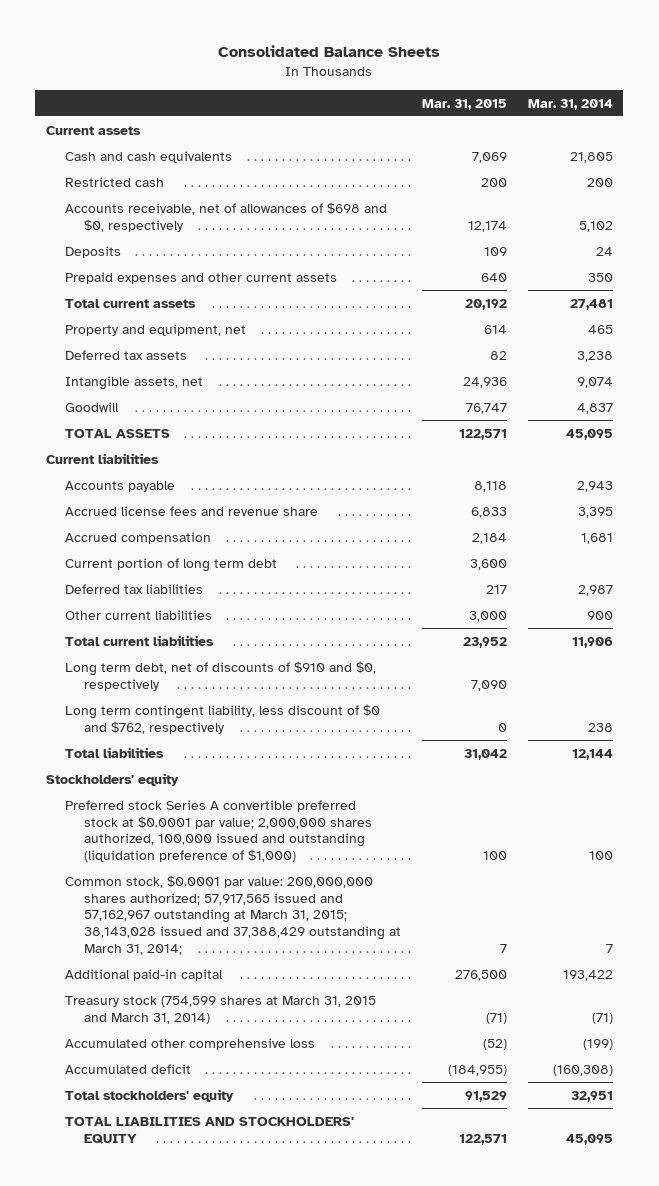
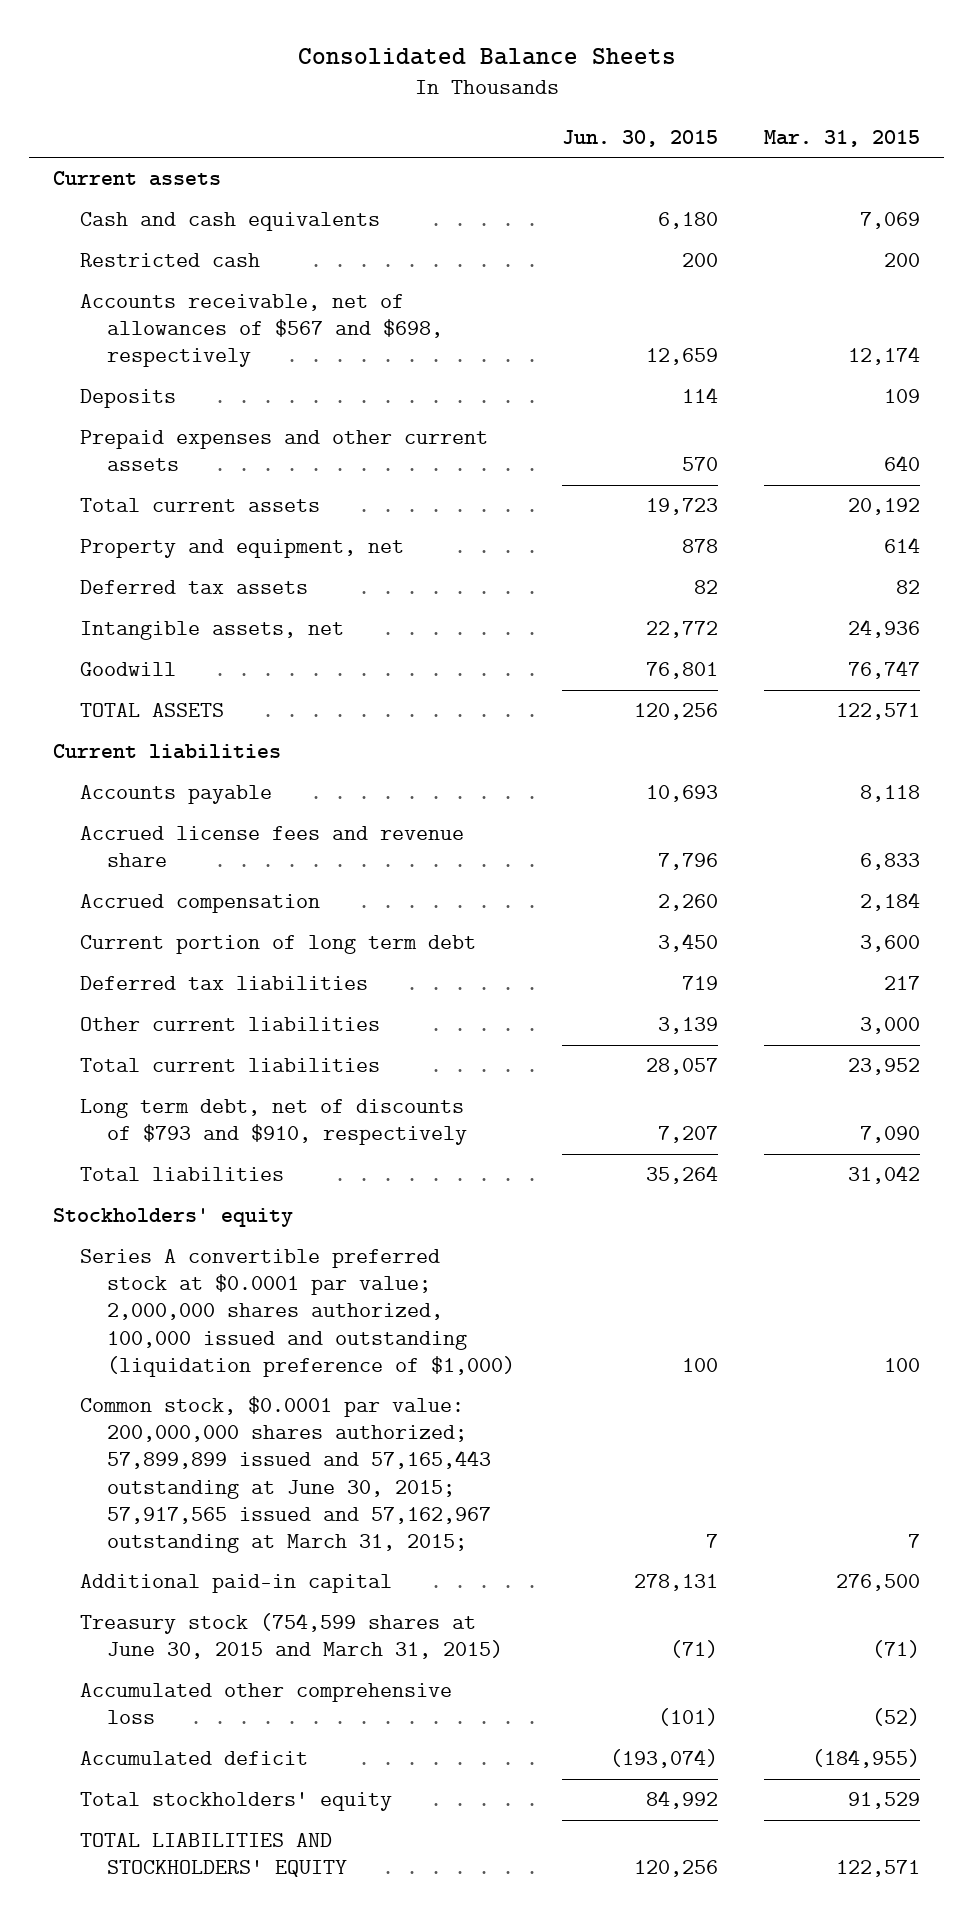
[527,98,613,110] Mar. 31, 2014 -> none
none -> [561,129,718,147] Jun. 30, 2015
[64,201,387,232] Accounts receivable, net of allowances of $698 and $0, respectively -> [79,294,444,368] Accounts receivable, net of allowances of $567 and $698, respectively
[64,703,380,734] Long term contingent liability, less discount of $0 and $762, respectively -> none
[64,660,376,691] Long term debt, net of discounts of $910 and $0, respectively -> [79,1099,468,1146] Long term debt, net of discounts of $793 and $910, respectively
[64,799,372,863] Preferred stock Series A convertible preferred stock at $0.0001 par value; 2,000,000 shares authorized, 100,000 issued and outstanding (liquidation preference of $1,000) -> [79,1249,516,1377] Series A convertible preferred stock at $0.0001 par value; 2,000,000 shares authorized, 100,000 issued and outstanding (liquidation preference of $1,000)
[64,874,401,956] Common stock, $0.0001 par value: 200,000,000 shares authorized; 57,917,565 issued and 57,162,967 outstanding at March 31, 2015; 38,143,028 issued and 37,388,429 outstanding at March 31, 2014; -> [79,1396,492,1553] Common stock, $0.0001 par value: 200,000,000 shares authorized; 57,899,899 issued and 57,165,443 outstanding at June 30, 2015; 57,917,565 issued and 57,162,967 outstanding at March 31, 2015;
[64,995,376,1024] Treasury stock (754,599 shares at March 31, 2015 and March 31, 2014) -> [79,1613,504,1660] Treasury stock (754,599 shares at June 30, 2015 and March 31, 2015)

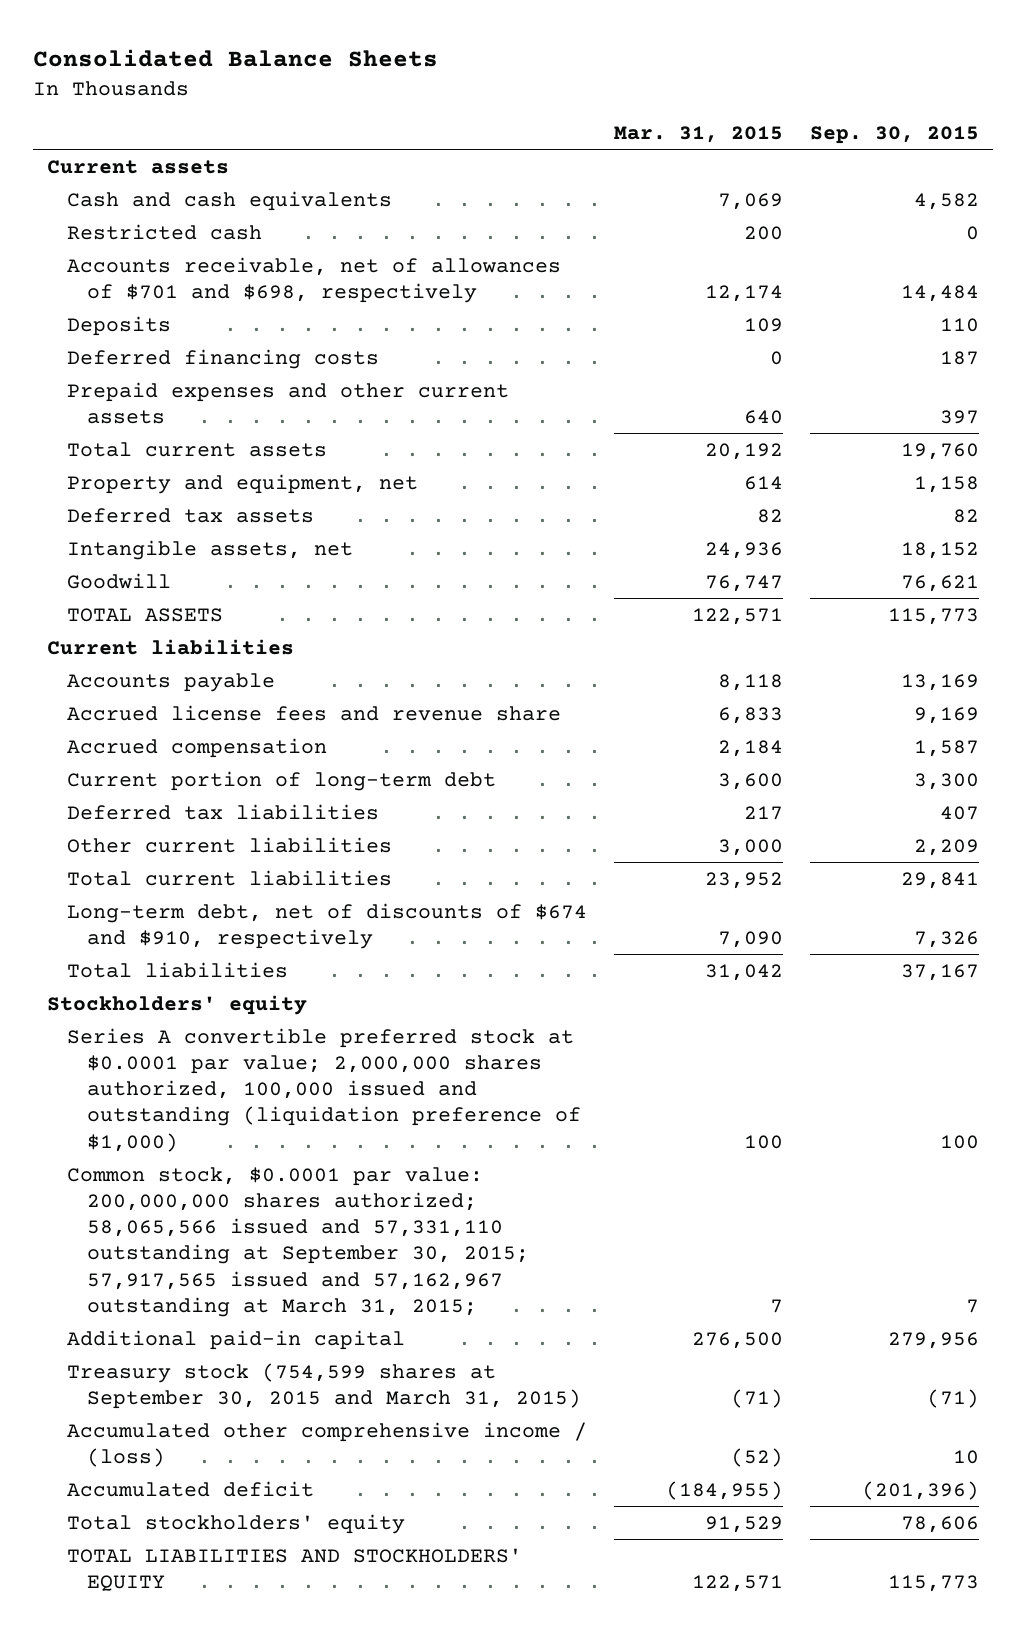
[561,129,718,147] Jun. 30, 2015 -> none
none -> [810,125,980,144] Sep. 30, 2015
[79,294,444,368] Accounts receivable, net of allowances of $567 and $698, respectively -> [66,256,561,303] Accounts receivable, net of allowances of $701 and $698, respectively
none -> [66,348,379,369] Deferred financing costs
[79,935,476,955] Current portion of long term debt -> [66,770,496,791] Current portion of long-term debt
[79,1099,468,1146] Long term debt, net of discounts of $793 and $910, respectively -> [66,902,587,949] Long-term debt, net of discounts of $674 and $910, respectively
[79,1396,492,1553] Common stock, $0.0001 par value: 200,000,000 shares authorized; 57,899,899 issued and 57,165,443 outstanding at June 30, 2015; 57,917,565 issued and 57,162,967 outstanding at March 31, 2015; -> [66,1166,530,1317] Common stock, $0.0001 par value: 200,000,000 shares authorized; 58,065,566 issued and 57,331,110 outstanding at September 30, 2015; 57,917,565 issued and 57,162,967 outstanding at March 31, 2015;
[79,1613,504,1660] Treasury stock (754,599 shares at June 30, 2015 and March 31, 2015) -> [66,1362,582,1409] Treasury stock (754,599 shares at September 30, 2015 and March 31, 2015)
[79,1683,452,1725] Accumulated other comprehensive loss -> [66,1421,587,1467] Accumulated other comprehensive income / (loss)

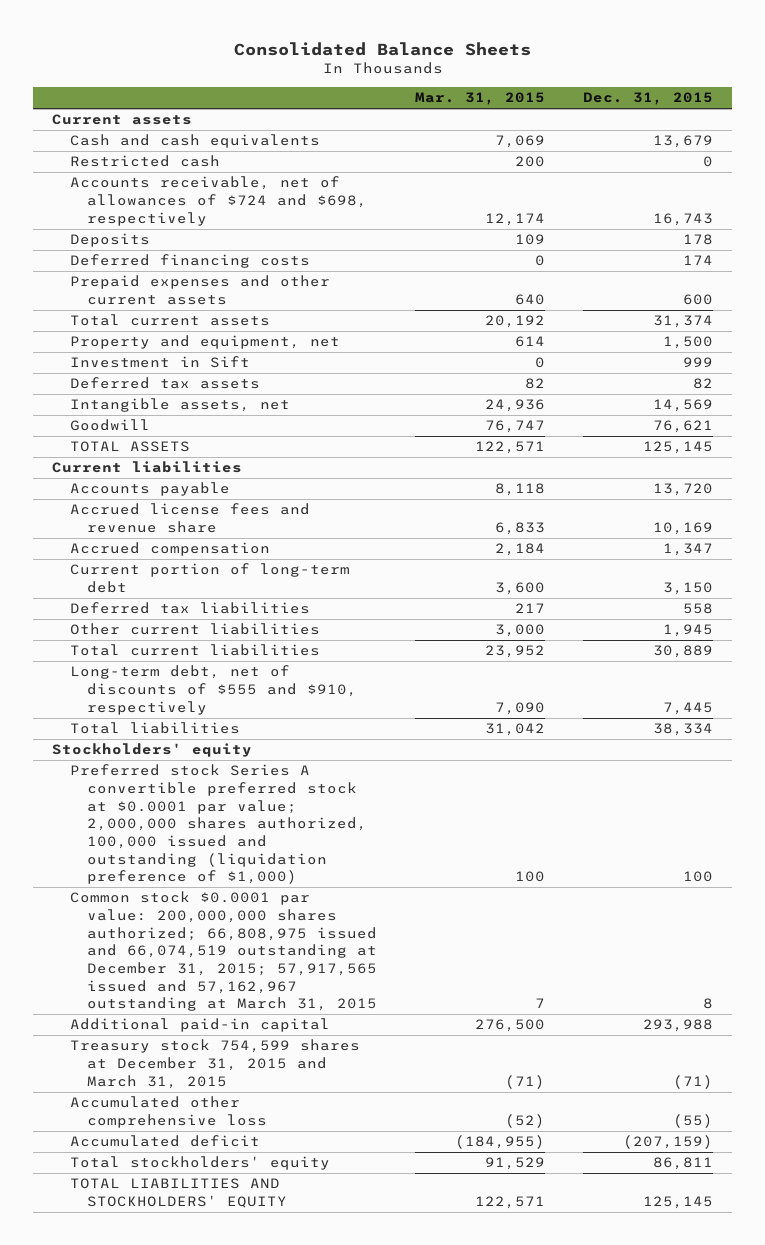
[810,125,980,144] Sep. 30, 2015 -> none
none -> [582,92,713,106] Dec. 31, 2015
[66,256,561,303] Accounts receivable, net of allowances of $701 and $698, respectively -> [69,176,368,226] Accounts receivable, net of allowances of $724 and $698, respectively
none -> [69,356,250,369] Investment in Sift
[66,902,587,949] Long-term debt, net of discounts of $674 and $910, respectively -> [69,665,358,715] Long-term debt, net of discounts of $555 and $910, respectively
[66,1027,582,1152] Series A convertible preferred stock at $0.0001 par value; 2,000,000 shares authorized, 100,000 issued and outstanding (liquidation preference of $1,000) -> [69,764,368,885] Preferred stock Series A convertible preferred stock at $0.0001 par value; 2,000,000 shares authorized, 100,000 issued and outstanding (liquidation preference of $1,000)
[66,1166,530,1317] Common stock, $0.0001 par value: 200,000,000 shares authorized; 58,065,566 issued and 57,331,110 outstanding at September 30, 2015; 57,917,565 issued and 57,162,967 outstanding at March 31, 2015; -> [69,891,378,1012] Common stock $0.0001 par value: 200,000,000 shares authorized; 66,808,975 issued and 66,074,519 outstanding at December 31, 2015; 57,917,565 issued and 57,162,967 outstanding at March 31, 2015
[66,1362,582,1409] Treasury stock (754,599 shares at September 30, 2015 and March 31, 2015) -> [69,1039,360,1089] Treasury stock 754,599 shares at December 31, 2015 and March 31, 2015
[66,1421,587,1467] Accumulated other comprehensive income / (loss) -> [69,1096,268,1129] Accumulated other comprehensive loss

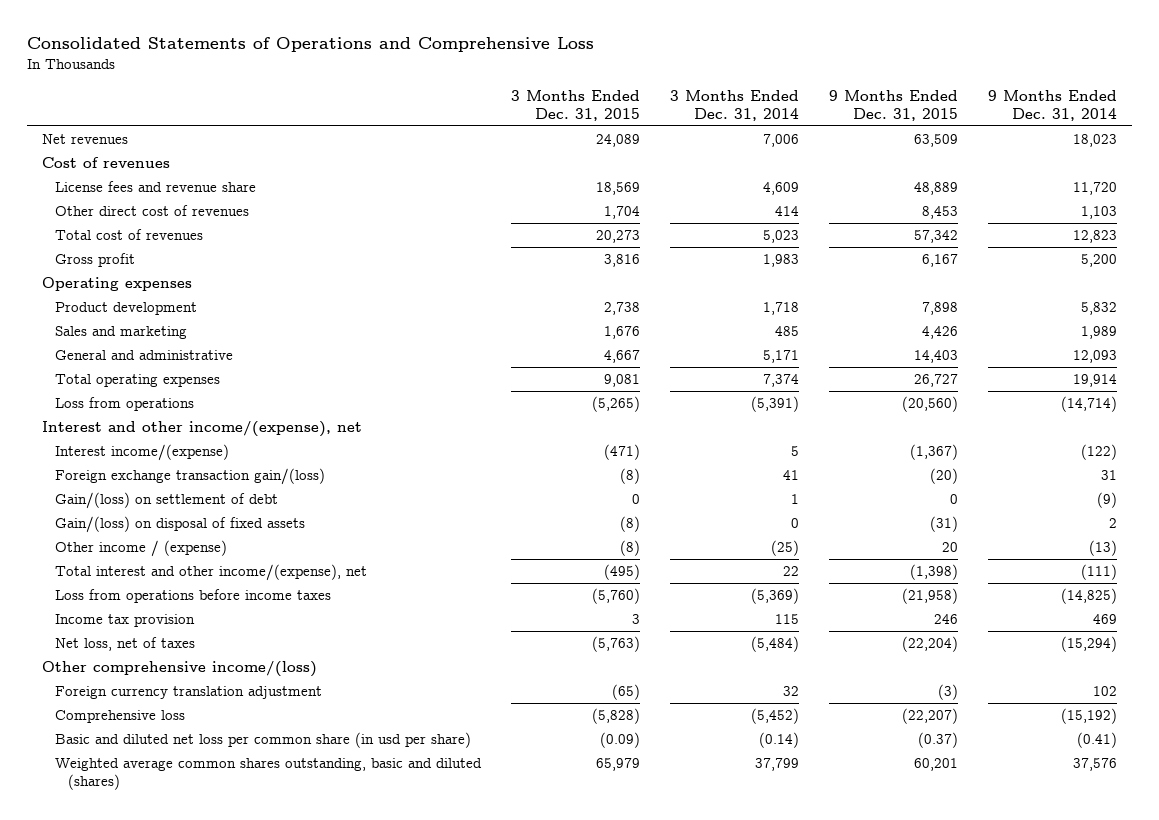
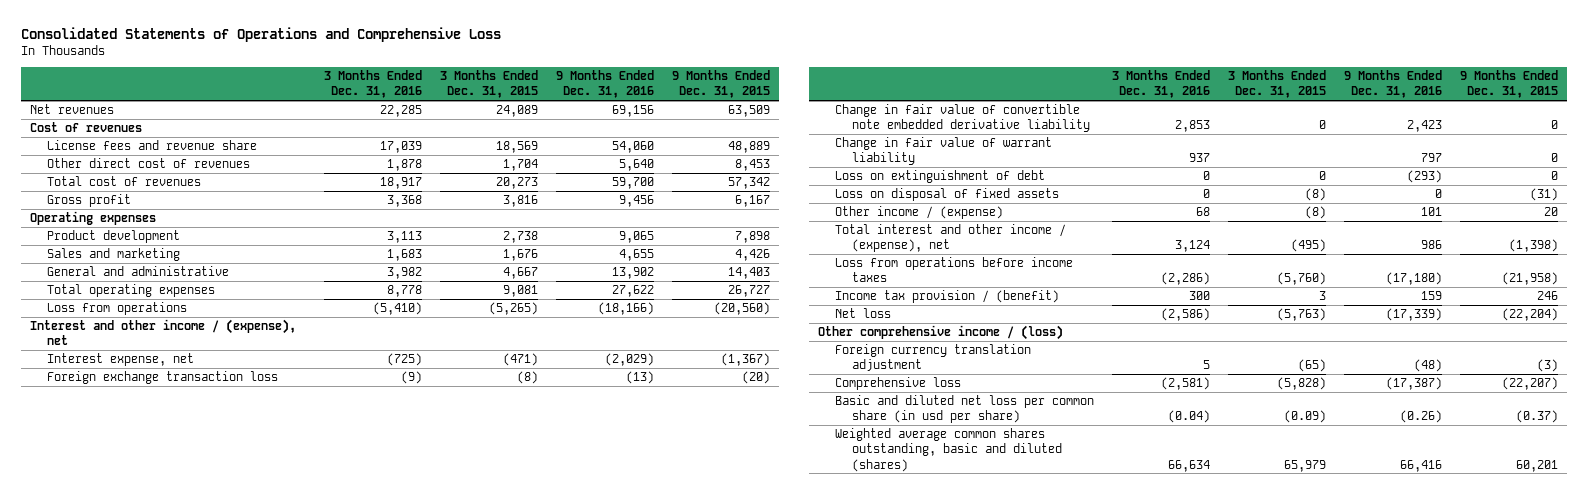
[670,89,800,121] 3 Months Ended Dec. 31, 2014 -> none
[988,89,1118,121] 9 Months Ended Dec. 31, 2014 -> none
none -> [324,69,423,99] 3 Months Ended Dec. 31, 2016
none -> [556,69,655,99] 9 Months Ended Dec. 31, 2016
[41,421,362,438] Interest and other income/(expense), net -> [29,319,296,346] Interest and other income / (expense), net
[54,444,229,462] Interest income/(expense) -> [47,353,195,367] Interest expense, net
[54,468,325,486] Foreign exchange transaction gain/(loss) -> [47,371,279,385] Foreign exchange transaction loss
none -> [835,104,1091,133] Change in fair value of convertible note embedded derivative liability
none -> [835,137,1053,166] Change in fair value of warrant liability
[54,492,278,510] Gain/(loss) on settlement of debt -> [835,170,1046,184] Loss on extinguishment of debt
[54,516,305,534] Gain/(loss) on disposal of fixed assets -> [835,188,1060,202] Loss on disposal of fixed assets
[54,564,367,582] Total interest and other income/(expense), net -> [835,224,1067,253] Total interest and other income / (expense), net
[54,614,195,628] Income tax provision -> [835,290,1060,304] Income tax provision / (benefit)
[54,637,195,652] Net loss, net of taxes -> [835,308,892,319] Net loss
[41,661,317,678] Other comprehensive income/(loss) -> [817,325,1063,341] Other comprehensive income / (loss)

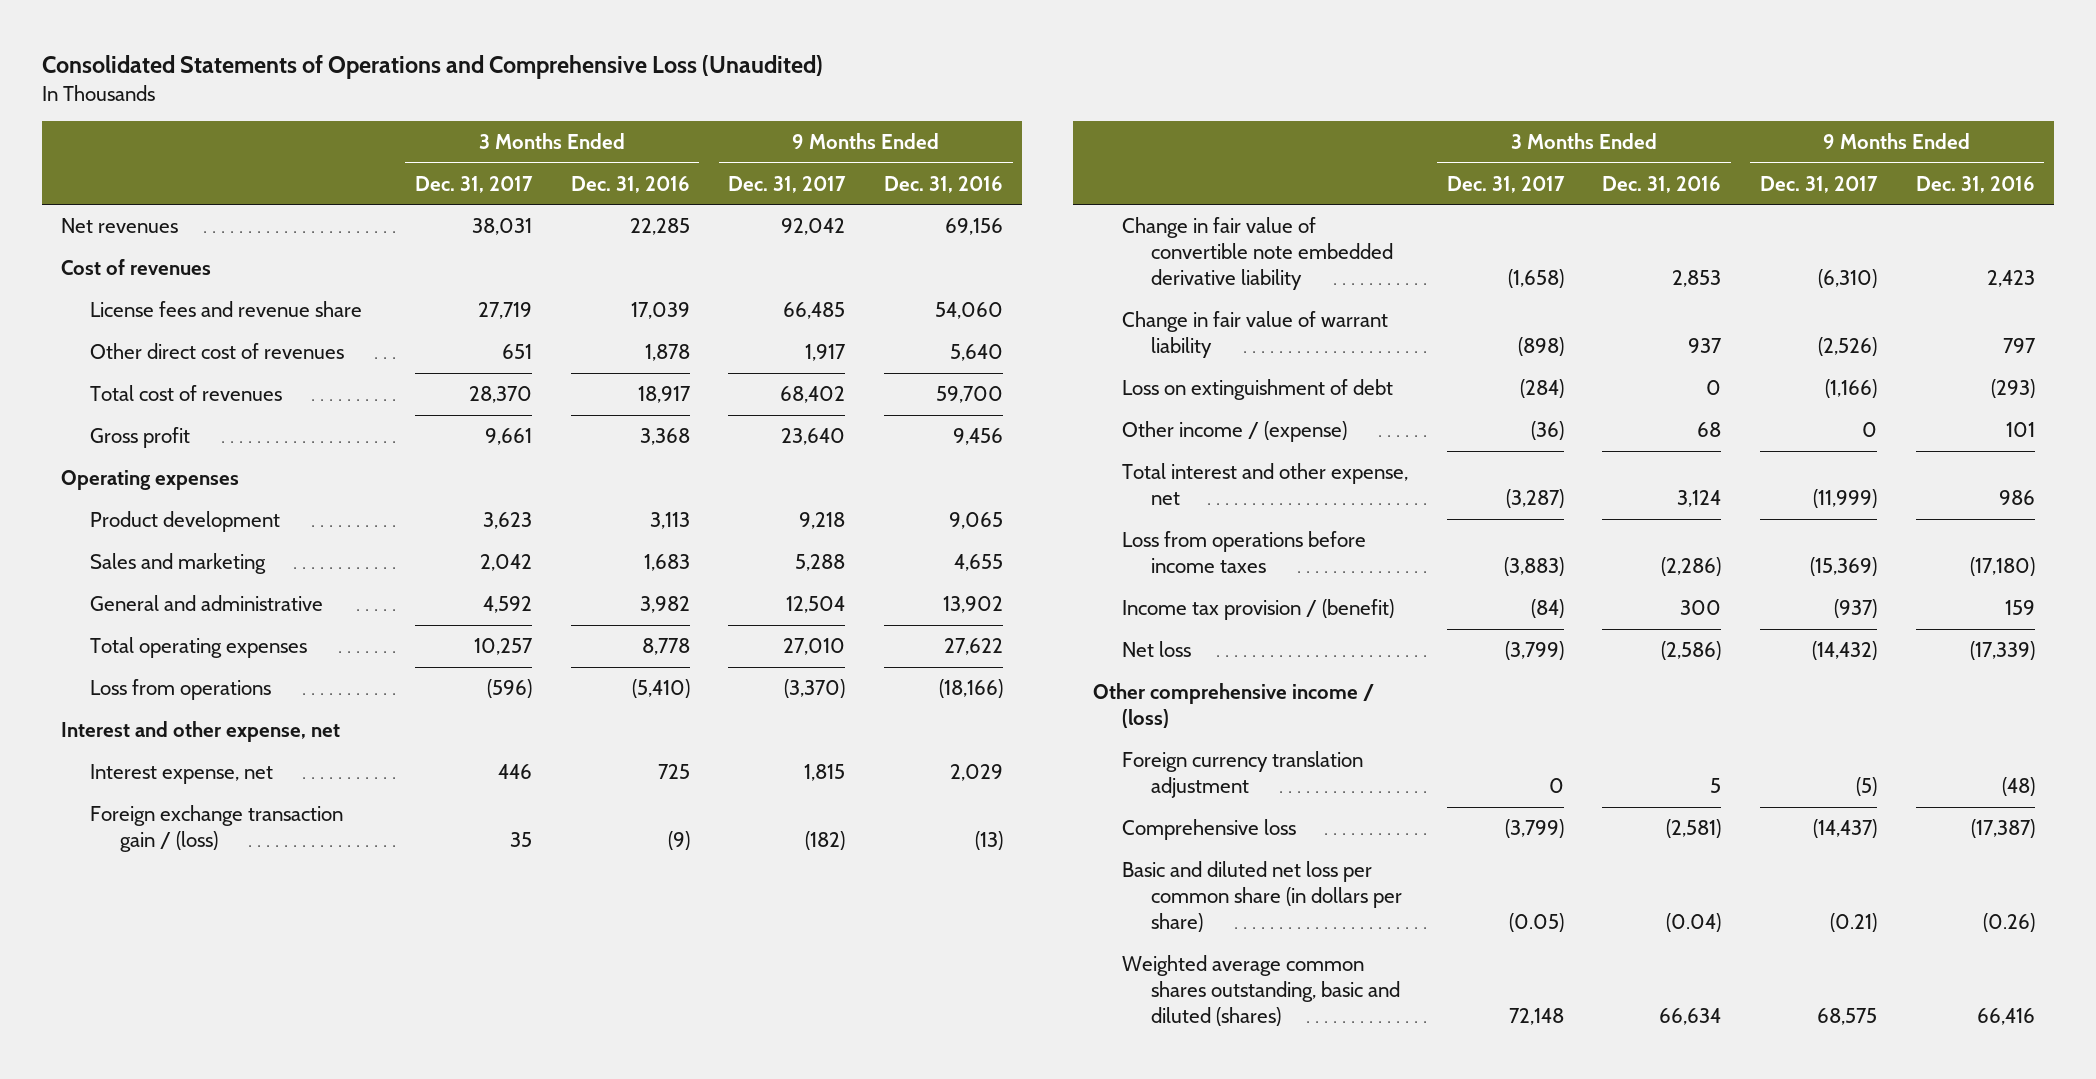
[20,27,501,43] Consolidated Statements of Operations and Comprehensive Loss -> [41,55,823,80] Consolidated Statements of Operations and Comprehensive Loss (Unaudited)
[440,69,539,99] 3 Months Ended Dec. 31, 2015 -> none
[672,69,771,99] 9 Months Ended Dec. 31, 2015 -> none
none -> [414,175,533,193] Dec. 31, 2017
none -> [728,175,847,193] Dec. 31, 2017
[29,319,296,346] Interest and other income / (expense), net -> [60,720,340,742] Interest and other expense, net
[387,353,423,367] (725) -> [657,763,690,779] 725
[605,353,655,367] (2,029) -> [949,763,1003,781] 2,029
[47,371,279,385] Foreign exchange transaction loss -> [90,804,344,853] Foreign exchange transaction gain / (loss)
[835,188,1060,202] Loss on disposal of fixed assets -> none
[835,224,1067,253] Total interest and other income / (expense), net -> [1121,462,1408,506] Total interest and other expense, net
[835,395,1095,424] Basic and diluted net loss per common share (in usd per share) -> [1121,860,1403,933] Basic and diluted net loss per common share (in dollars per share)

